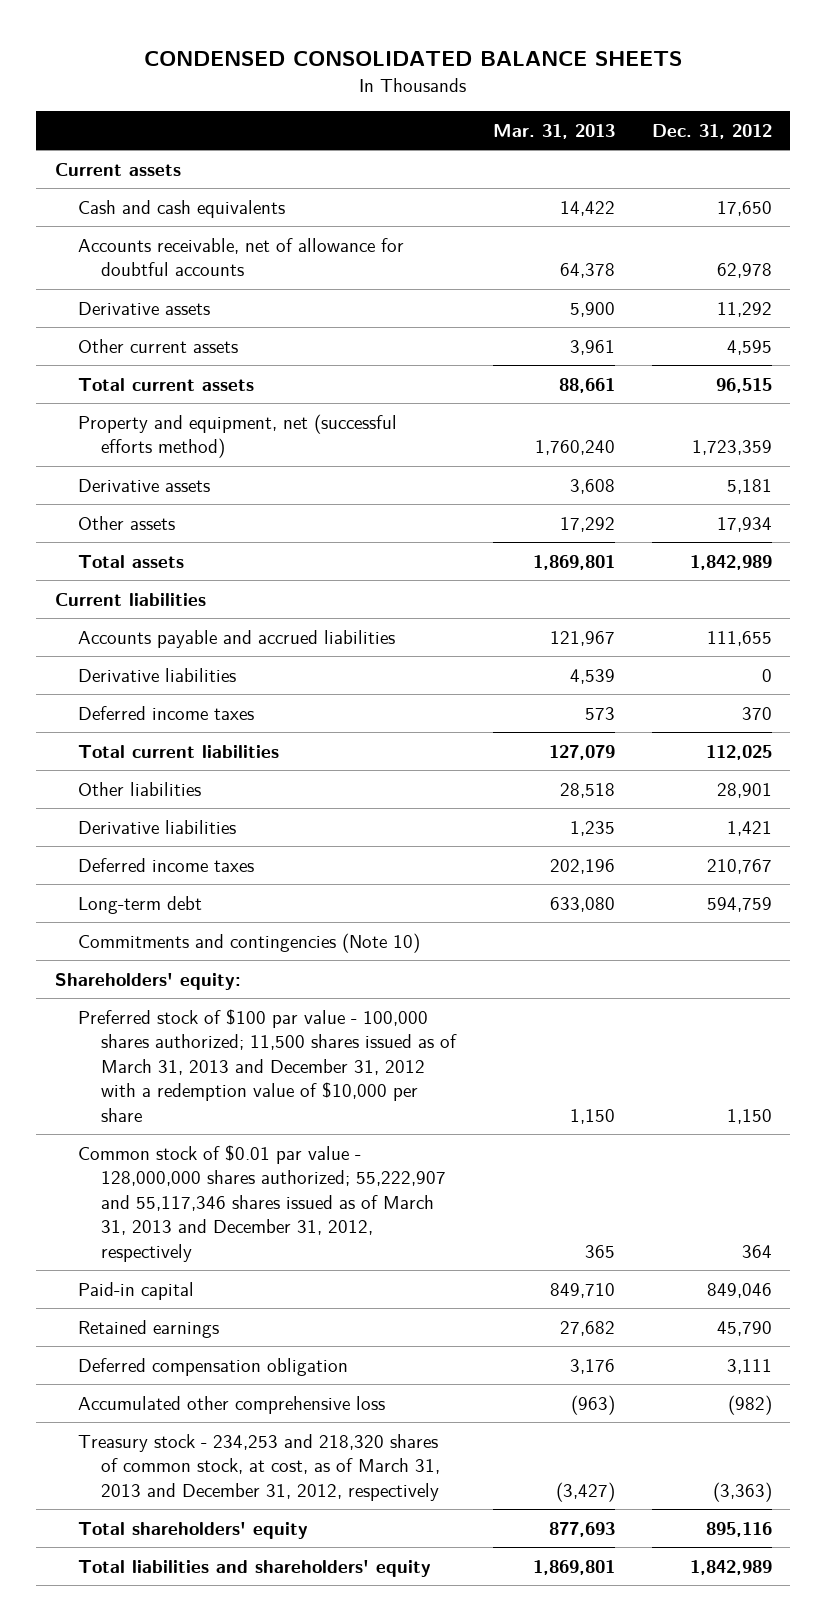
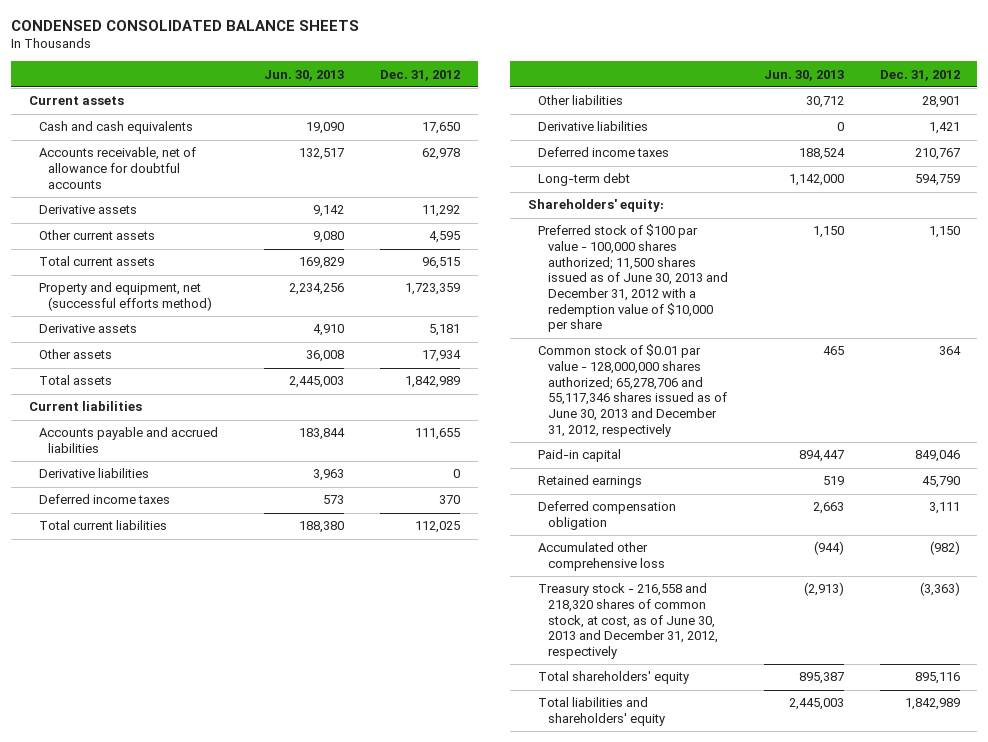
[492,123,615,139] Mar. 31, 2013 -> none
none -> [264,69,345,81] Jun. 30, 2013
[77,932,420,953] Commitments and contingencies (Note 10) -> none
[77,1008,457,1122] Preferred stock of $100 par value - 100,000 shares authorized; 11,500 shares issued as of March 31, 2013 and December 31, 2012 with a redemption value of $10,000 per share -> [538,224,728,333] Preferred stock of $100 par value - 100,000 shares authorized; 11,500 shares issued as of June 30, 2013 and December 31, 2012 with a redemption value of $10,000 per share
[77,1144,446,1262] Common stock of $0.01 par value - 128,000,000 shares authorized; 55,222,907 and 55,117,346 shares issued as of March 31, 2013 and December 31, 2012, respectively -> [538,344,727,437] Common stock of $0.01 par value - 128,000,000 shares authorized; 65,278,706 and 55,117,346 shares issued as of June 30, 2013 and December 31, 2012, respectively
[77,1433,440,1501] Treasury stock - 234,253 and 218,320 shares of common stock, at cost, as of March 31, 2013 and December 31, 2012, respectively -> [538,583,718,660] Treasury stock - 216,558 and 218,320 shares of common stock, at cost, as of June 30, 2013 and December 31, 2012, respectively

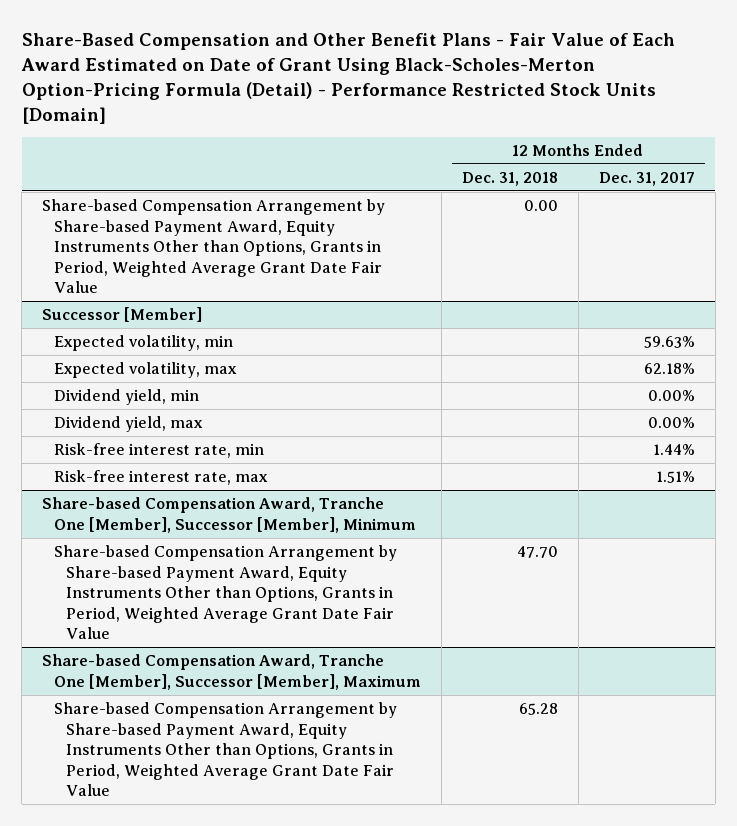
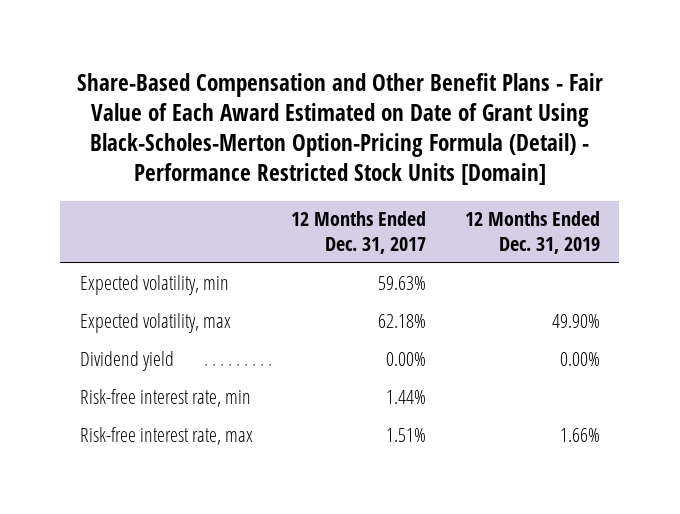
[462,172,559,187] Dec. 31, 2018 -> none
none -> [464,211,600,254] 12 Months Ended Dec. 31, 2019
[42,199,386,294] Share-based Compensation Arrangement by Share-based Payment Award, Equity Instruments Other than Options, Grants in Period, Weighted Average Grant Date Fair Value -> none
[42,307,203,323] Successor [Member] -> none
[54,416,204,433] Dividend yield, max -> none
[54,389,200,406] Dividend yield, min -> [79,350,174,371] Dividend yield
[42,497,417,533] Share-based Compensation Award, Tranche One [Member], Successor [Member], Minimum -> none
[54,545,398,640] Share-based Compensation Arrangement by Share-based Payment Award, Equity Instruments Other than Options, Grants in Period, Weighted Average Grant Date Fair Value -> none
[42,654,422,690] Share-based Compensation Award, Tranche One [Member], Successor [Member], Maximum -> none
[54,702,398,797] Share-based Compensation Arrangement by Share-based Payment Award, Equity Instruments Other than Options, Grants in Period, Weighted Average Grant Date Fair Value -> none

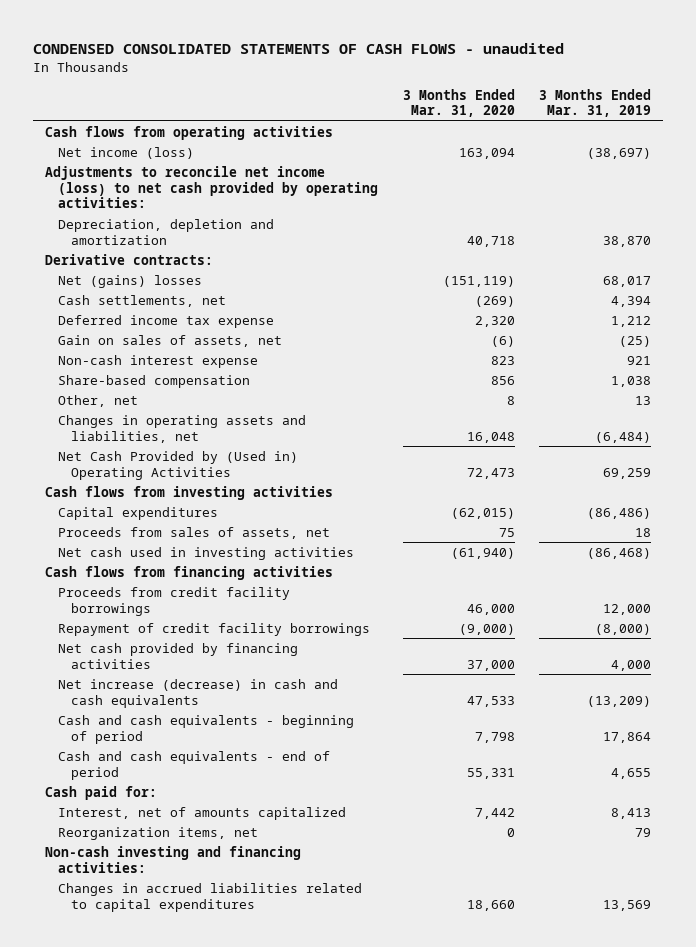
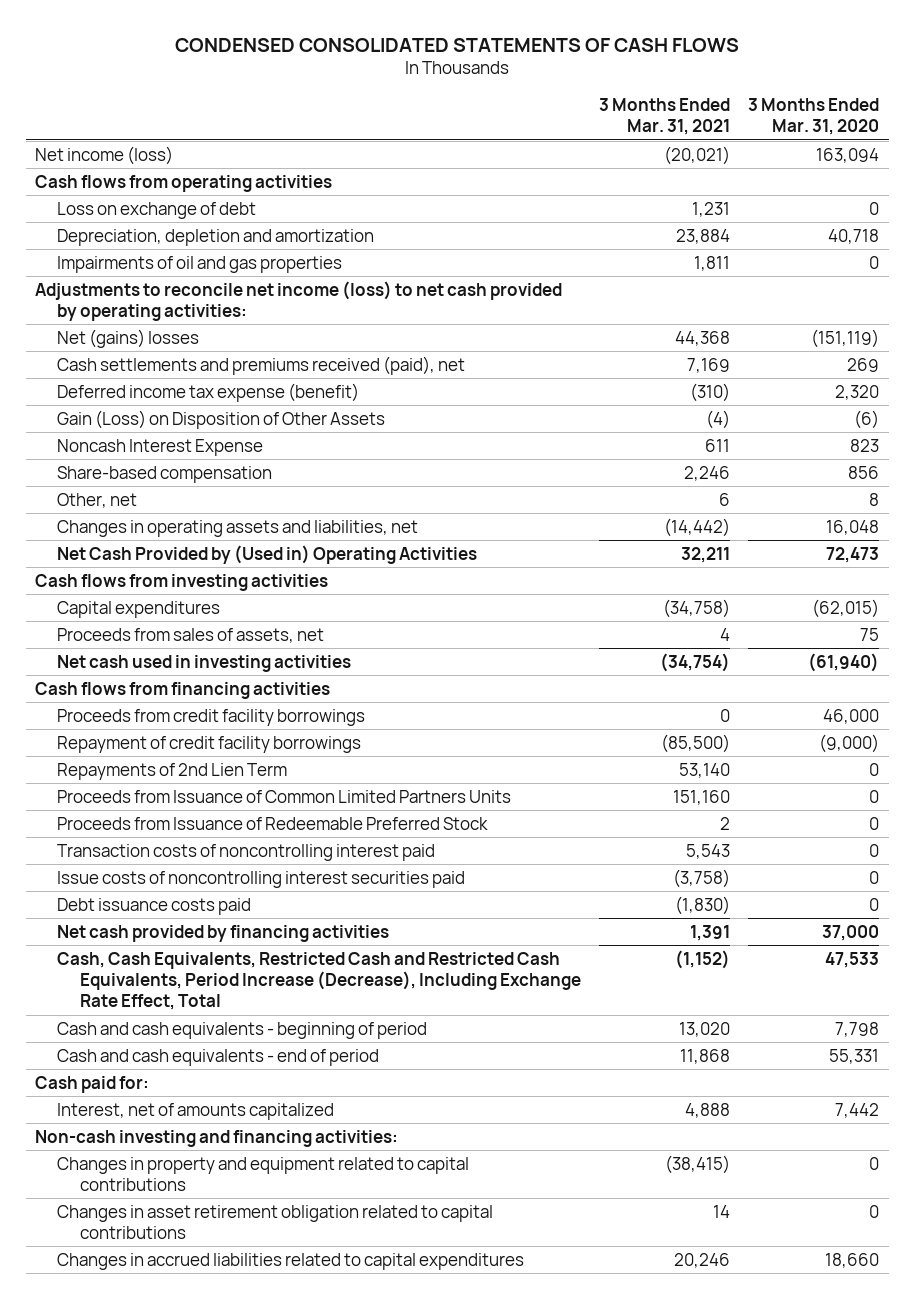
[33,42,565,54] CONDENSED CONSOLIDATED STATEMENTS OF CASH FLOWS - unaudited -> [175,37,740,52] CONDENSED CONSOLIDATED STATEMENTS OF CASH FLOWS
[538,88,651,118] 3 Months Ended Mar. 31, 2019 -> none
none -> [599,97,731,136] 3 Months Ended Mar. 31, 2021
[45,125,334,140] Cash flows from operating activities -> [34,174,332,192] Cash flows from operating activities
none -> [57,201,257,219] Loss on exchange of debt
[45,253,214,265] Derivative contracts: -> none
none -> [57,255,343,273] Impairments of oil and gas properties
[45,165,379,209] Adjustments to reconcile net income (loss) to net cash provided by operating activities: -> [34,280,562,321] Adjustments to reconcile net income (loss) to net cash provided by operating activities:
[58,334,283,347] Gain on sales of assets, net -> none
[58,294,227,307] Cash settlements, net -> [57,355,466,375] Cash settlements and premiums received (paid), net
[474,295,515,307] (269) -> [847,357,880,372] 269
[58,314,275,328] Deferred income tax expense -> [57,382,360,402] Deferred income tax expense (benefit)
none -> [57,409,386,429] Gain (Loss) on Disposition of Other Assets
[58,354,259,368] Non-cash interest expense -> [57,438,264,456] Noncash Interest Expense
none -> [57,762,288,780] Repayments of 2nd Lien Term
none -> [57,789,512,803] Proceeds from Issuance of Common Limited Partners Units
none -> [57,816,489,830] Proceeds from Issuance of Redeemable Preferred Stock
none -> [57,843,436,861] Transaction costs of noncontrolling interest paid
none -> [57,870,466,888] Issue costs of noncontrolling interest securities paid
none -> [57,897,252,915] Debt issuance costs paid
[58,678,339,708] Net increase (decrease) in cash and cash equivalents -> [57,951,581,1011] Cash, Cash Equivalents, Restricted Cash and Restricted Cash Equivalents, Period Increase (Decrease), Including Exchange Rate Effect, Total
[58,826,259,840] Reorganization items, net -> none
none -> [57,1156,470,1191] Changes in property and equipment related to capital contributions
none -> [57,1204,494,1239] Changes in asset retirement obligation related to capital contributions

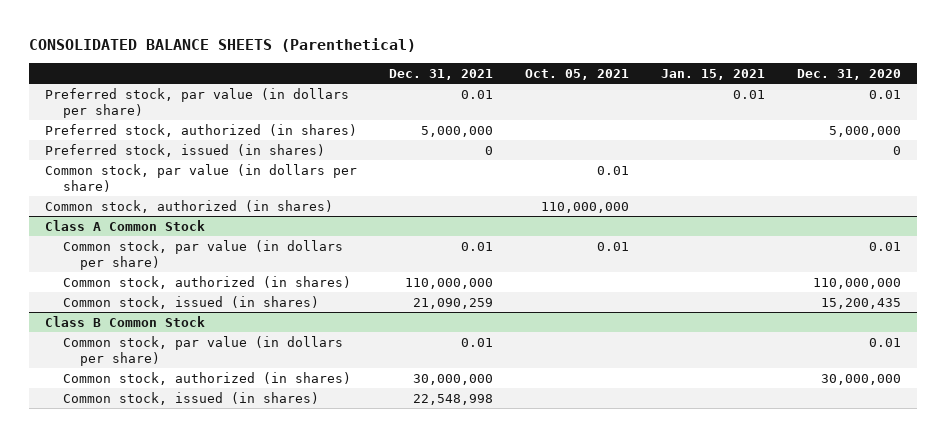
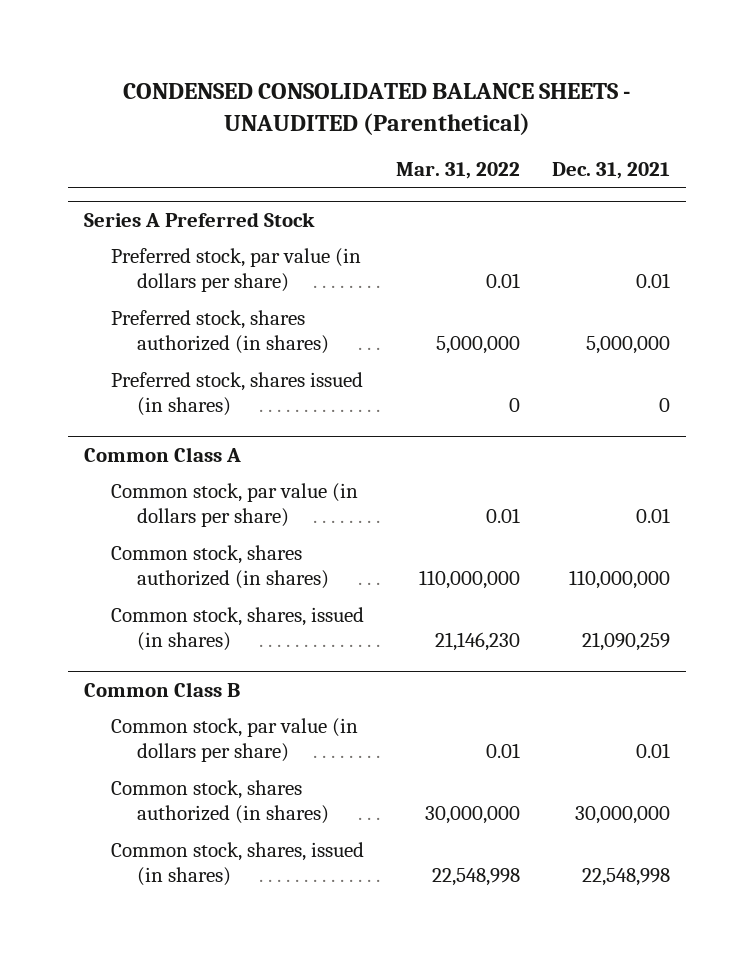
[29,37,417,52] CONSOLIDATED BALANCE SHEETS (Parenthetical) -> [122,83,630,135] CONDENSED CONSOLIDATED BALANCE SHEETS - UNAUDITED (Parenthetical)
[525,68,630,80] Oct. 05, 2021 -> none
[661,68,766,80] Jan. 15, 2021 -> none
[797,68,902,80] Dec. 31, 2020 -> none
none -> [395,162,520,180] Mar. 31, 2022
none -> [83,211,315,227] Series A Preferred Stock
[45,163,358,192] Common stock, par value (in dollars per share) -> none
[45,199,334,213] Common stock, authorized (in shares) -> none
[45,123,358,137] Preferred stock, authorized (in shares) -> [110,310,330,355] Preferred stock, shares authorized (in shares)
[45,143,326,157] Preferred stock, issued (in shares) -> [110,372,363,417] Preferred stock, shares issued (in shares)
[45,219,206,231] Class A Common Stock -> [83,446,241,462] Common Class A
[62,275,351,289] Common stock, authorized (in shares) -> [110,545,330,590] Common stock, shares authorized (in shares)
[62,295,319,309] Common stock, issued (in shares) -> [110,607,364,652] Common stock, shares, issued (in shares)
[45,315,206,327] Class B Common Stock -> [83,681,240,697] Common Class B
[62,371,351,385] Common stock, authorized (in shares) -> [110,780,330,825] Common stock, shares authorized (in shares)
[62,391,319,405] Common stock, issued (in shares) -> [110,842,364,887] Common stock, shares, issued (in shares)

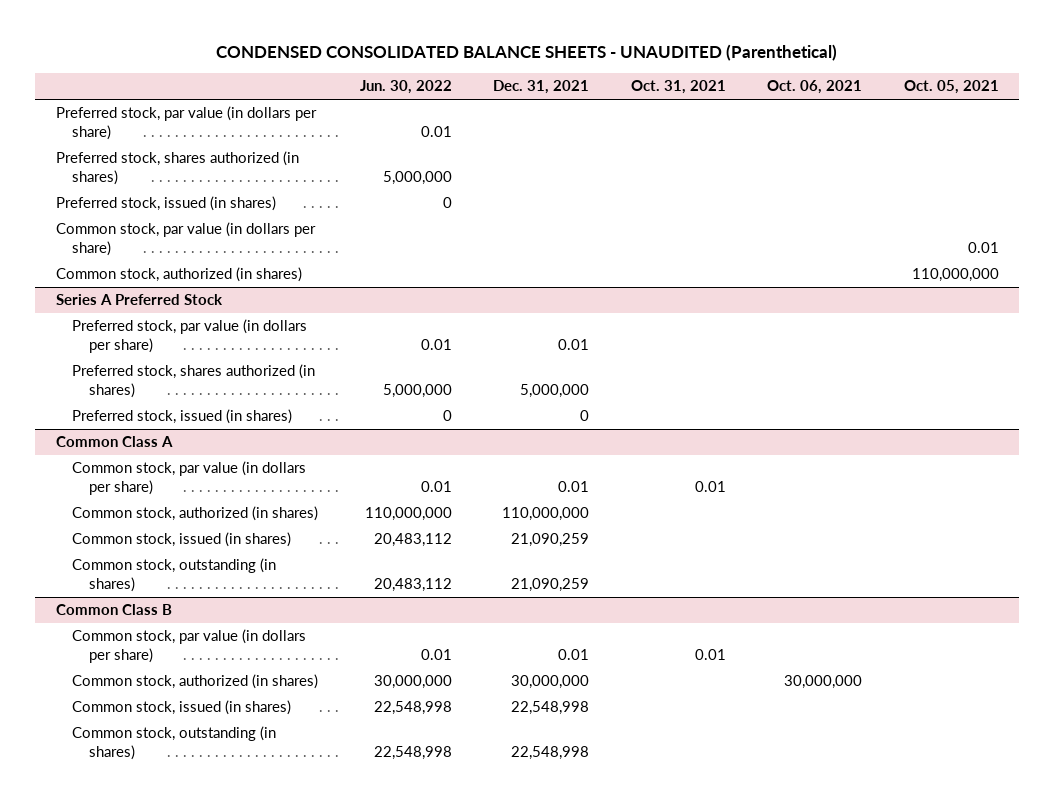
[395,162,520,180] Mar. 31, 2022 -> none
none -> [359,80,452,95] Jun. 30, 2022
none -> [630,80,726,95] Oct. 31, 2021
none -> [767,80,863,95] Oct. 06, 2021
none -> [903,80,999,95] Oct. 05, 2021
none -> [56,106,318,141] Preferred stock, par value (in dollars per share)
none -> [56,151,300,186] Preferred stock, shares authorized (in shares)
none -> [56,196,277,212] Preferred stock, issued (in shares)
none -> [56,222,317,257] Common stock, par value (in dollars per share)
none -> [56,267,303,283] Common stock, authorized (in shares)
[110,372,363,417] Preferred stock, shares issued (in shares) -> [72,409,293,425] Preferred stock, issued (in shares)
[110,545,330,590] Common stock, shares authorized (in shares) -> [72,506,319,522] Common stock, authorized (in shares)
[110,607,364,652] Common stock, shares, issued (in shares) -> [72,532,292,548] Common stock, issued (in shares)
none -> [72,558,277,593] Common stock, outstanding (in shares)
[110,780,330,825] Common stock, shares authorized (in shares) -> [72,674,319,690] Common stock, authorized (in shares)
[110,842,364,887] Common stock, shares, issued (in shares) -> [72,700,292,716] Common stock, issued (in shares)
none -> [72,726,277,761] Common stock, outstanding (in shares)

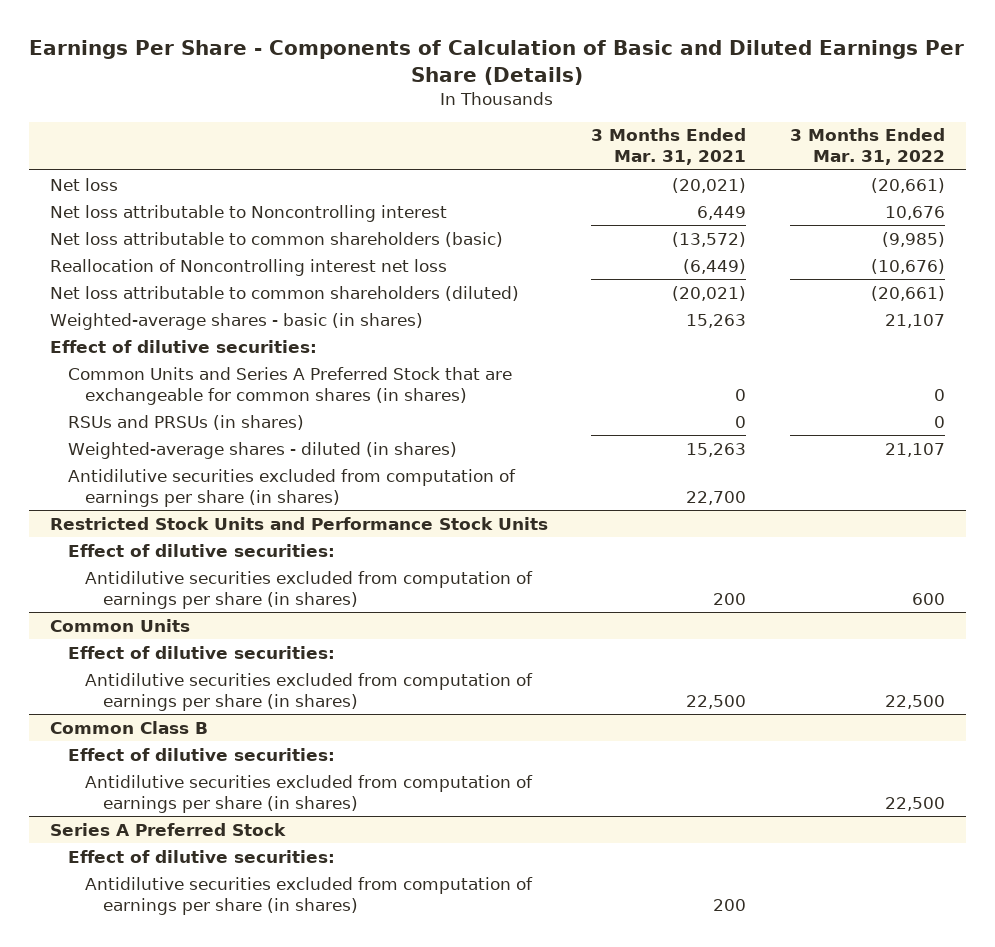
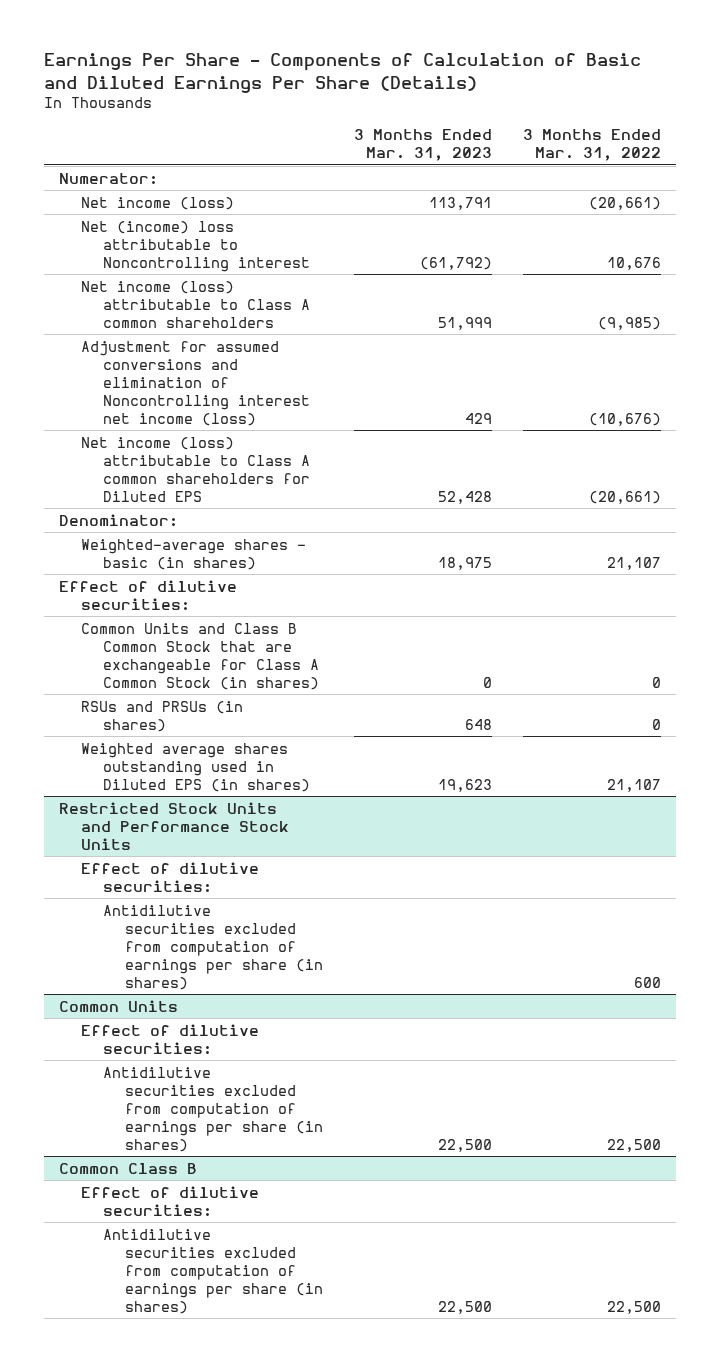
[591,128,747,166] 3 Months Ended Mar. 31, 2021 -> none
none -> [353,129,492,162] 3 Months Ended Mar. 31, 2023
none -> [59,172,159,185] Numerator:
[50,177,119,191] Net loss -> [80,196,234,210] Net income (loss)
[50,204,448,222] Net loss attributable to Noncontrolling interest -> [80,220,310,272] Net (income) loss attributable to Noncontrolling interest
[50,231,504,247] Net loss attributable to common shareholders (basic) -> [80,280,310,328] Net income (loss) attributable to Class A common shareholders
[50,258,448,276] Reallocation of Noncontrolling interest net loss -> [80,340,310,426] Adjustment for assumed conversions and elimination of Noncontrolling interest net income (loss)
[50,285,520,301] Net loss attributable to common shareholders (diluted) -> [80,436,310,502] Net income (loss) attributable to Class A common shareholders for Diluted EPS
none -> [59,513,179,527] Denominator:
[67,366,512,405] Common Units and Series A Preferred Stock that are exchangeable for common shares (in shares) -> [80,622,319,690] Common Units and Class B Common Stock that are exchangeable for Class A Common Stock (in shares)
[67,468,516,507] Antidilutive securities excluded from computation of earnings per share (in shares) -> none
[67,441,457,459] Weighted-average shares - diluted (in shares) -> [80,742,310,792] Weighted average shares outstanding used in Diluted EPS (in shares)
[50,822,287,836] Series A Preferred Stock -> none
[67,849,335,863] Effect of dilutive securities: -> none
[85,876,534,915] Antidilutive securities excluded from computation of earnings per share (in shares) -> none

